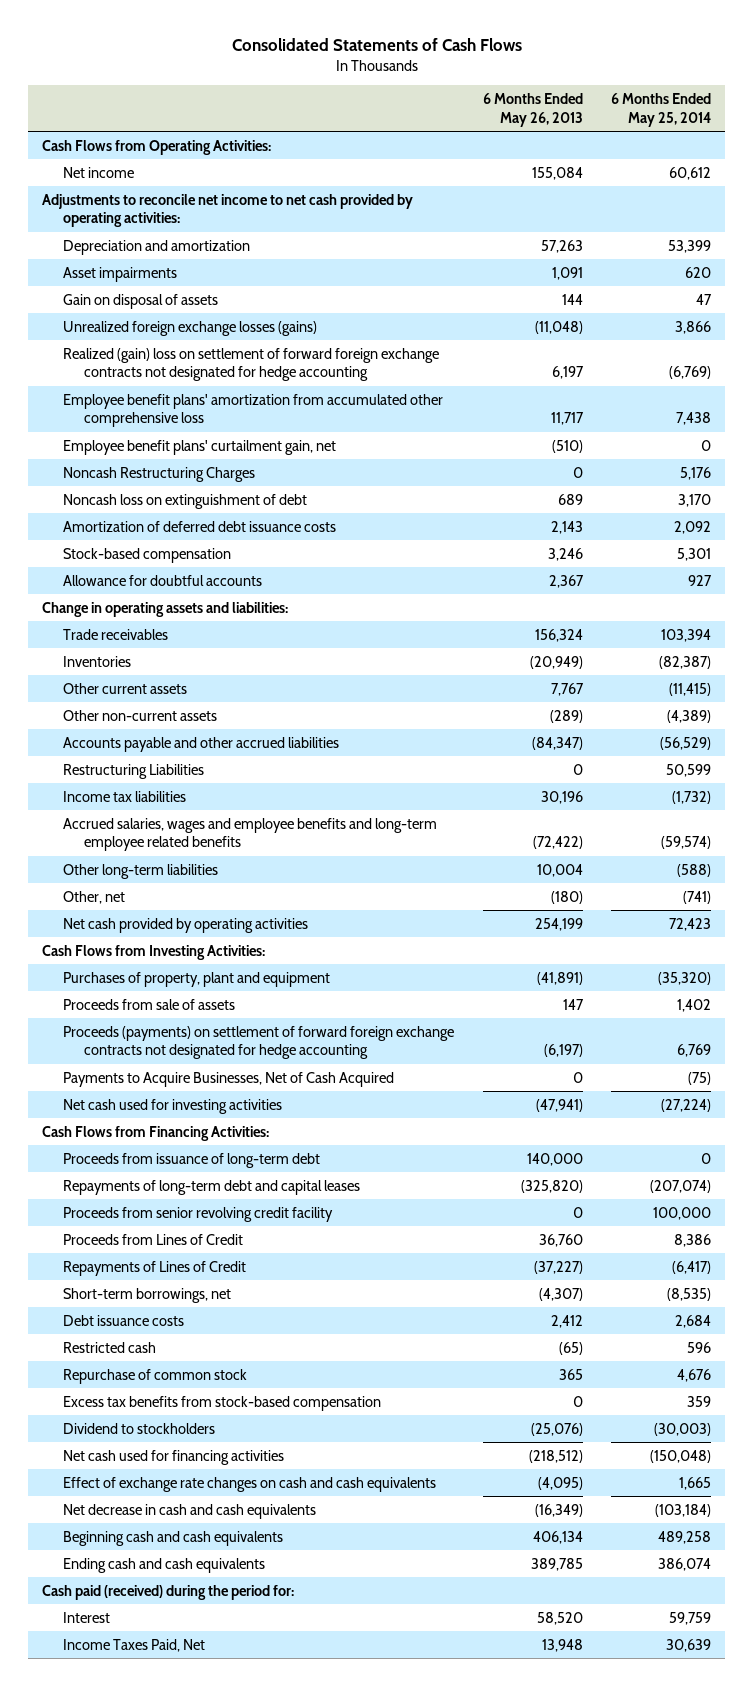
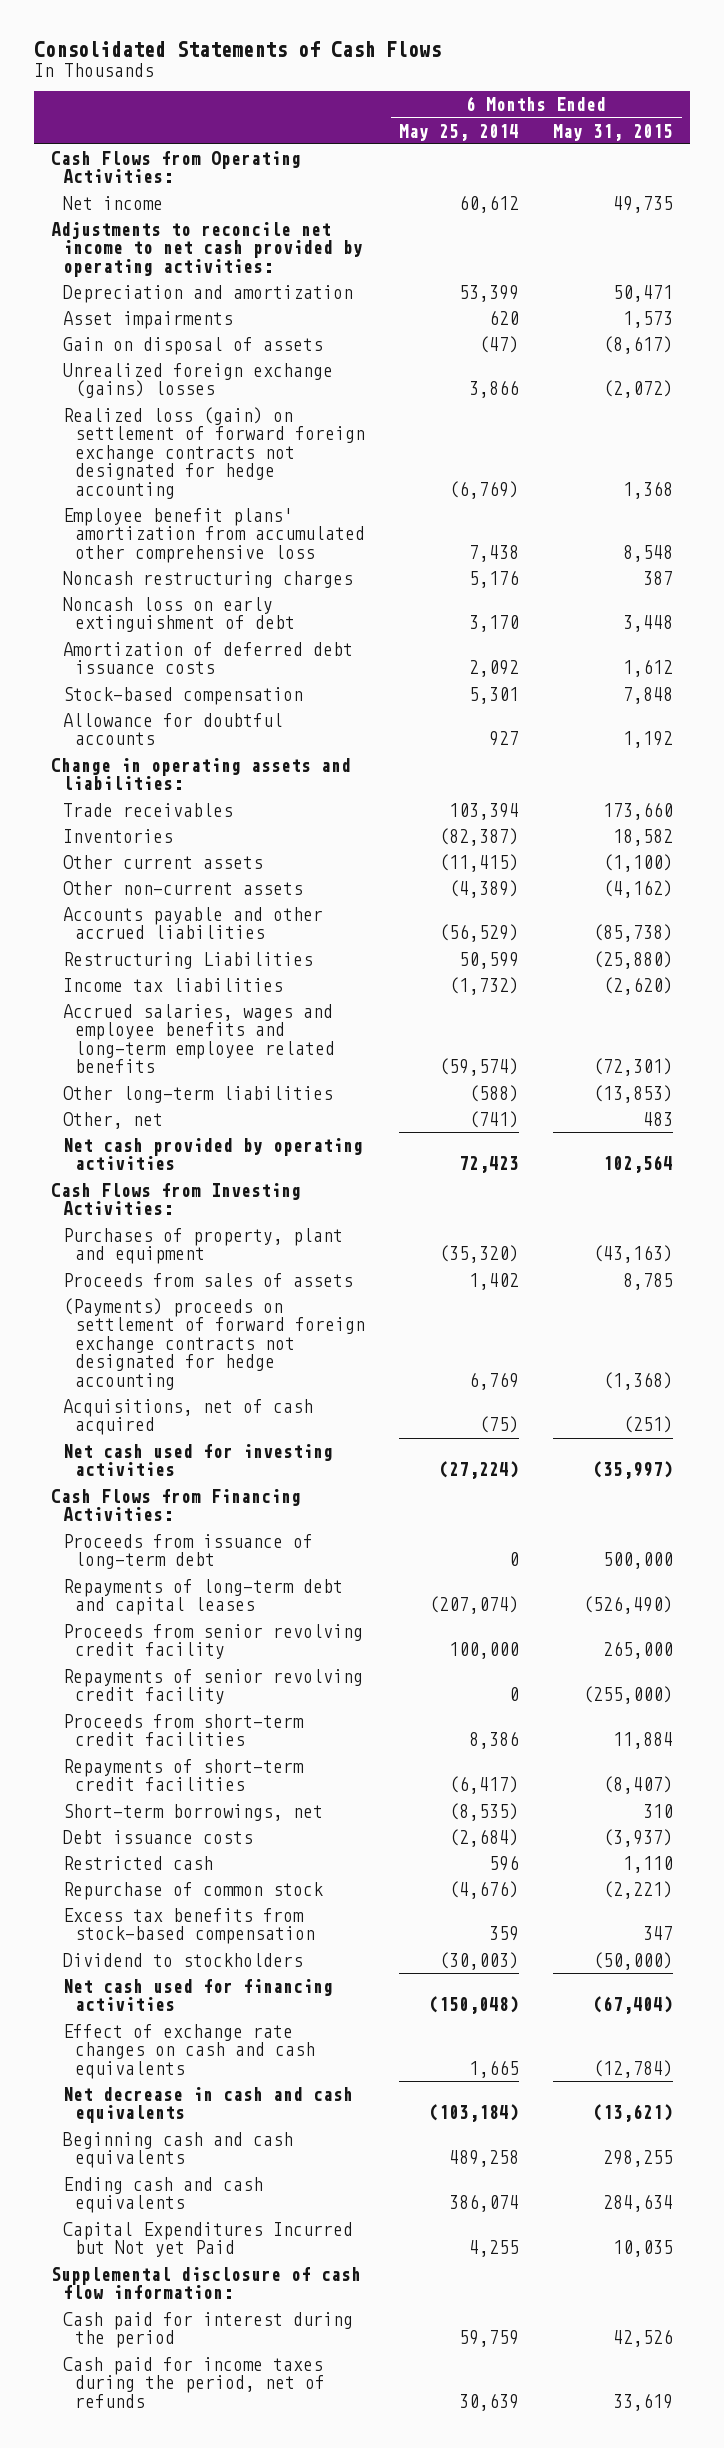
[482,93,583,127] 6 Months Ended May 26, 2013 -> none
none -> [553,123,674,141] May 31, 2015
[695,293,712,305] 47 -> [479,335,520,353] (47)
[63,320,318,336] Unrealized foreign exchange losses (gains) -> [63,362,334,399] Unrealized foreign exchange (gains) losses
[63,347,440,382] Realized (gain) loss on settlement of forward foreign exchange contracts not designated for hedge accounting -> [63,406,366,499] Realized loss (gain) on settlement of forward foreign exchange contracts not designated for hedge accounting
[63,439,337,455] Employee benefit plans' curtailment gain, net -> none
[63,466,256,482] Noncash Restructuring Charges -> [63,570,354,588] Noncash restructuring charges
[63,493,308,509] Noncash loss on extinguishment of debt -> [63,596,296,633] Noncash loss on early extinguishment of debt
[63,998,236,1010] Proceeds from sale of assets -> [63,1272,354,1287] Proceeds from sales of assets
[63,1025,455,1060] Proceeds (payments) on settlement of forward foreign exchange contracts not designated for hedge accounting -> [63,1297,366,1390] (Payments) proceeds on settlement of forward foreign exchange contracts not designated for hedge accounting
[63,1071,395,1087] Payments to Acquire Businesses, Net of Cash Acquired -> [63,1398,314,1436] Acquisitions, net of cash acquired
none -> [63,1668,364,1705] Repayments of senior revolving credit facility
[63,1233,244,1245] Proceeds from Lines of Credit -> [63,1713,305,1747] Proceeds from short-term credit facilities
[63,1260,247,1276] Repayments of Lines of Credit -> [63,1758,305,1792] Repayments of short-term credit facilities
[674,1314,711,1328] 2,684 -> [449,1828,520,1847] (2,684)
[676,1368,711,1382] 4,676 -> [449,1880,520,1899] (4,676)
[42,1584,295,1600] Cash paid (received) during the period for: -> none
none -> [63,2221,354,2258] Capital Expenditures Incurred but Not yet Paid
none -> [50,2266,361,2300] Supplemental disclosure of cash flow information:
[63,1611,111,1623] Interest -> [63,2311,354,2349] Cash paid for interest during the period
[63,1638,206,1652] Income Taxes Paid, Net -> [63,2356,326,2408] Cash paid for income taxes during the period, net of refunds

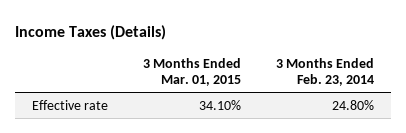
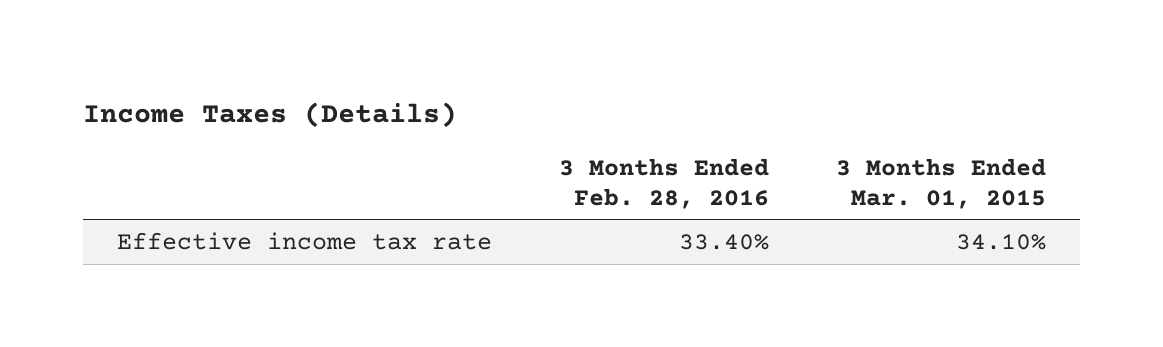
[276,58,375,87] 3 Months Ended Feb. 23, 2014 -> none
none -> [558,158,769,209] 3 Months Ended Feb. 28, 2016
[32,99,109,110] Effective rate -> [116,231,492,250] Effective income tax rate

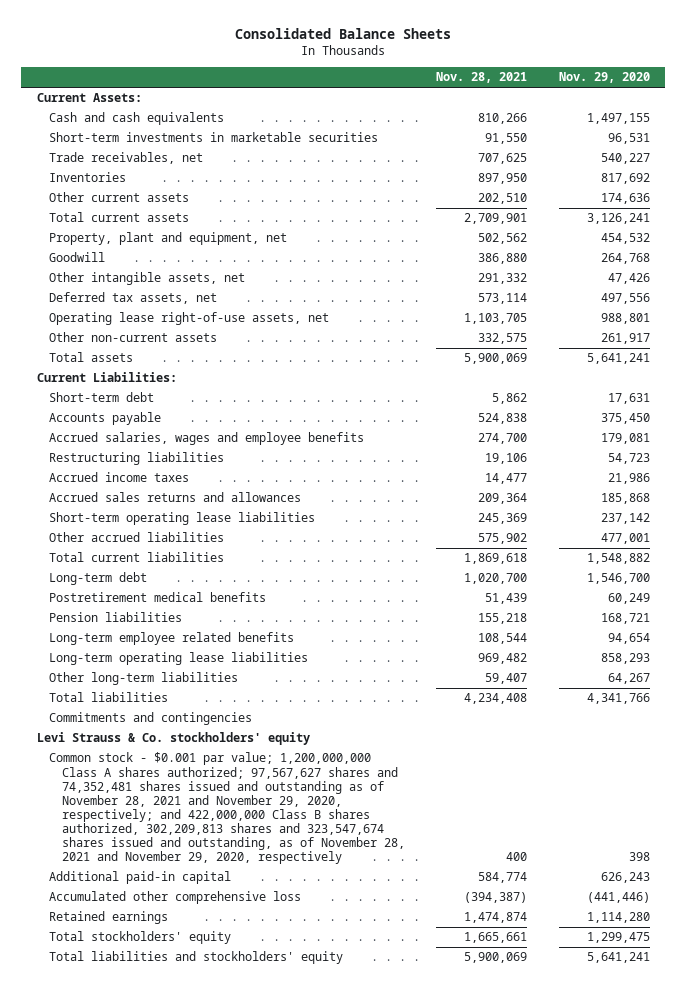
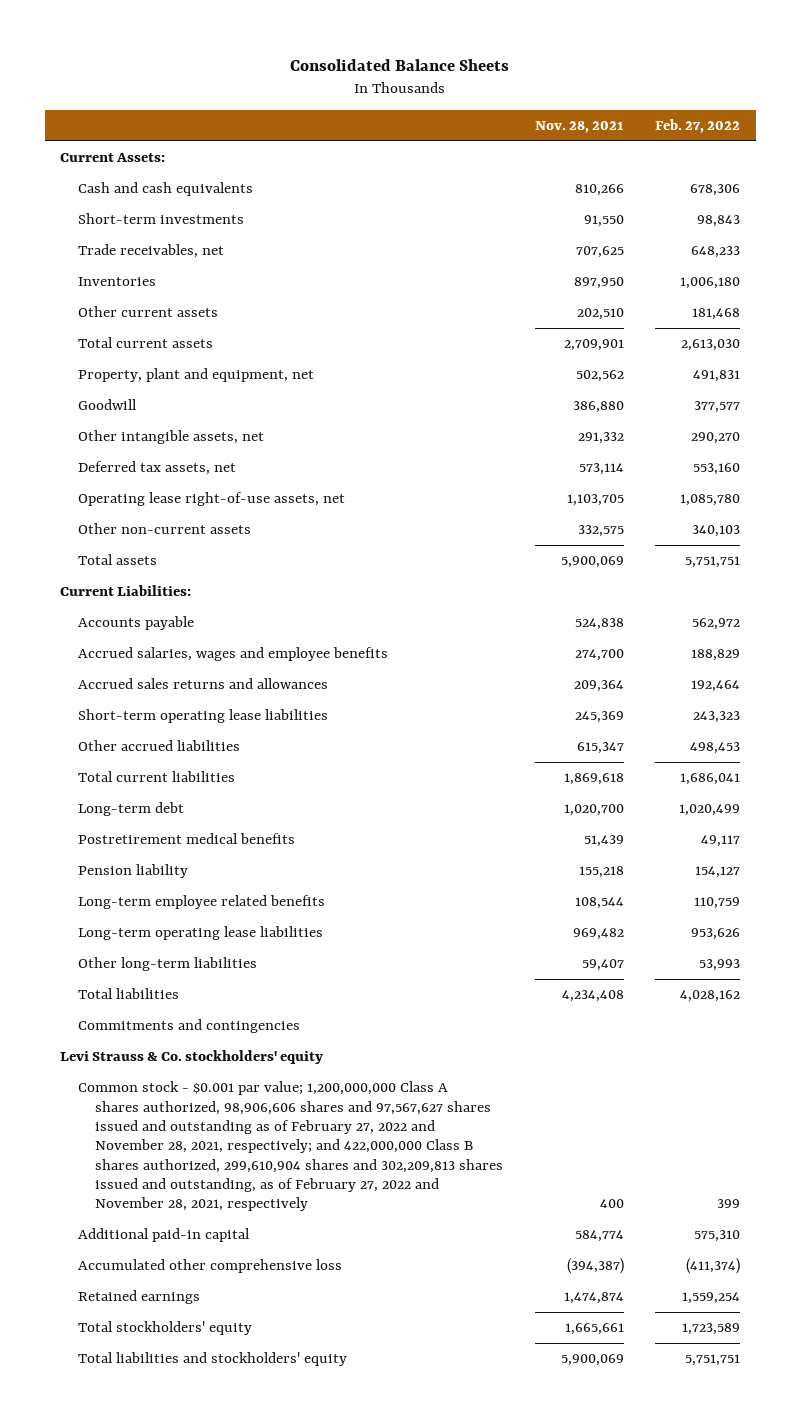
[558,72,650,84] Nov. 29, 2020 -> none
none -> [655,119,741,134] Feb. 27, 2022
[49,132,379,143] Short-term investments in marketable securities -> [77,213,244,225] Short-term investments
[49,392,155,403] Short-term debt -> none
[49,452,225,466] Restructuring liabilities -> none
[49,472,190,483] Accrued income taxes -> none
[478,533,528,545] 575,902 -> [576,742,624,755] 615,347
[49,612,183,623] Pension liabilities -> [77,864,188,879] Pension liability
[49,752,405,865] Common stock - $0.001 par value; 1,200,000,000 Class A shares authorized; 97,567,627 shares and 74,352,481 shares issued and outstanding as of November 28, 2021 and November 29, 2020, respectively; and 422,000,000 Class B shares authorized, 302,209,813 shares and 323,547,674 shares issued and outstanding, as of November 28, 2021 and November 29, 2020, respectively -> [77,1081,504,1212] Common stock - $0.001 par value; 1,200,000,000 Class A shares authorized, 98,906,606 shares and 97,567,627 shares issued and outstanding as of February 27, 2022 and November 28, 2021, respectively; and 422,000,000 Class B shares authorized, 299,610,904 shares and 302,209,813 shares issued and outstanding, as of February 27, 2022 and November 28, 2021, respectively

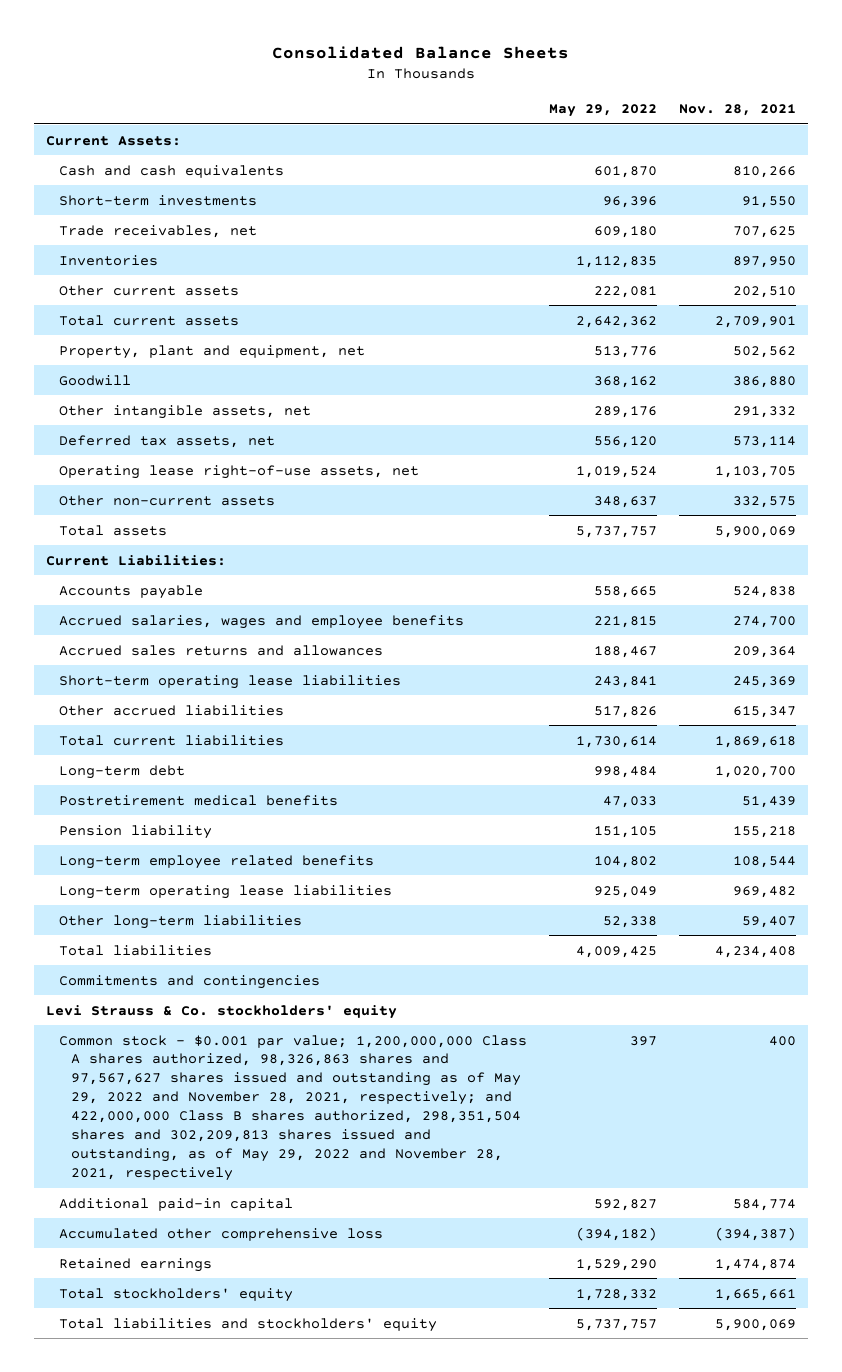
[655,119,741,134] Feb. 27, 2022 -> none
none -> [548,104,657,118] May 29, 2022
[77,1081,504,1212] Common stock - $0.001 par value; 1,200,000,000 Class A shares authorized, 98,906,606 shares and 97,567,627 shares issued and outstanding as of February 27, 2022 and November 28, 2021, respectively; and 422,000,000 Class B shares authorized, 299,610,904 shares and 302,209,813 shares issued and outstanding, as of February 27, 2022 and November 28, 2021, respectively -> [58,1034,527,1181] Common stock - $0.001 par value; 1,200,000,000 Class A shares authorized, 98,326,863 shares and 97,567,627 shares issued and outstanding as of May 29, 2022 and November 28, 2021, respectively; and 422,000,000 Class B shares authorized, 298,351,504 shares and 302,209,813 shares issued and outstanding, as of May 29, 2022 and November 28, 2021, respectively

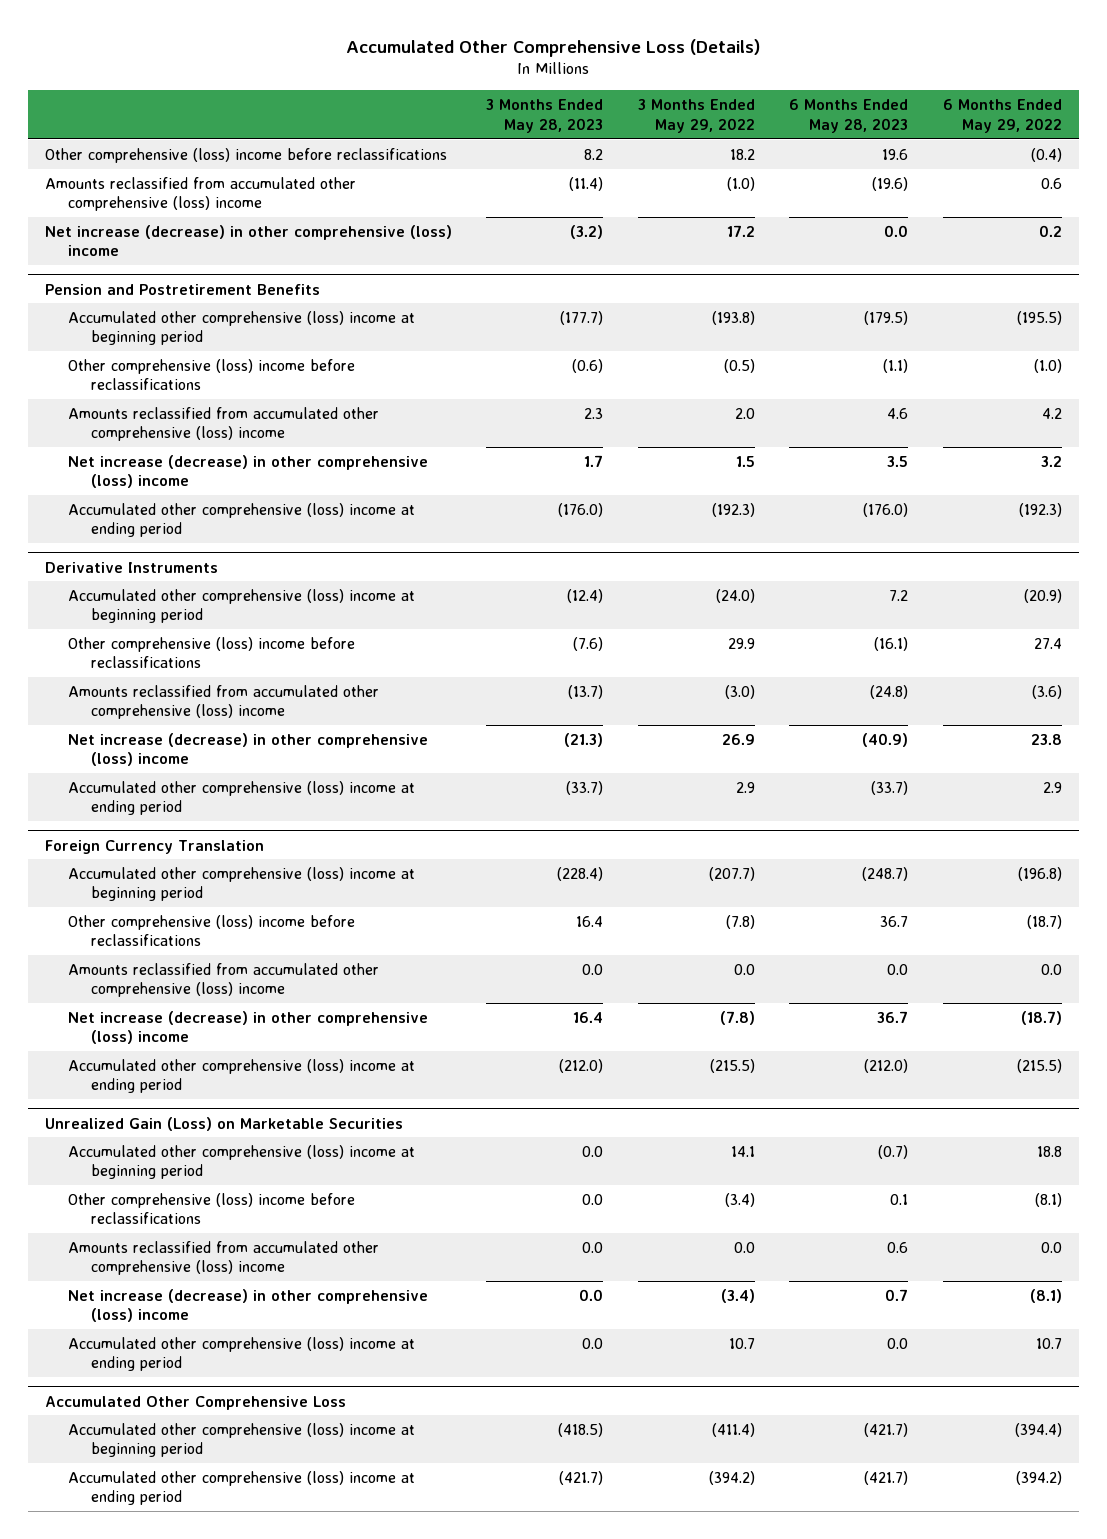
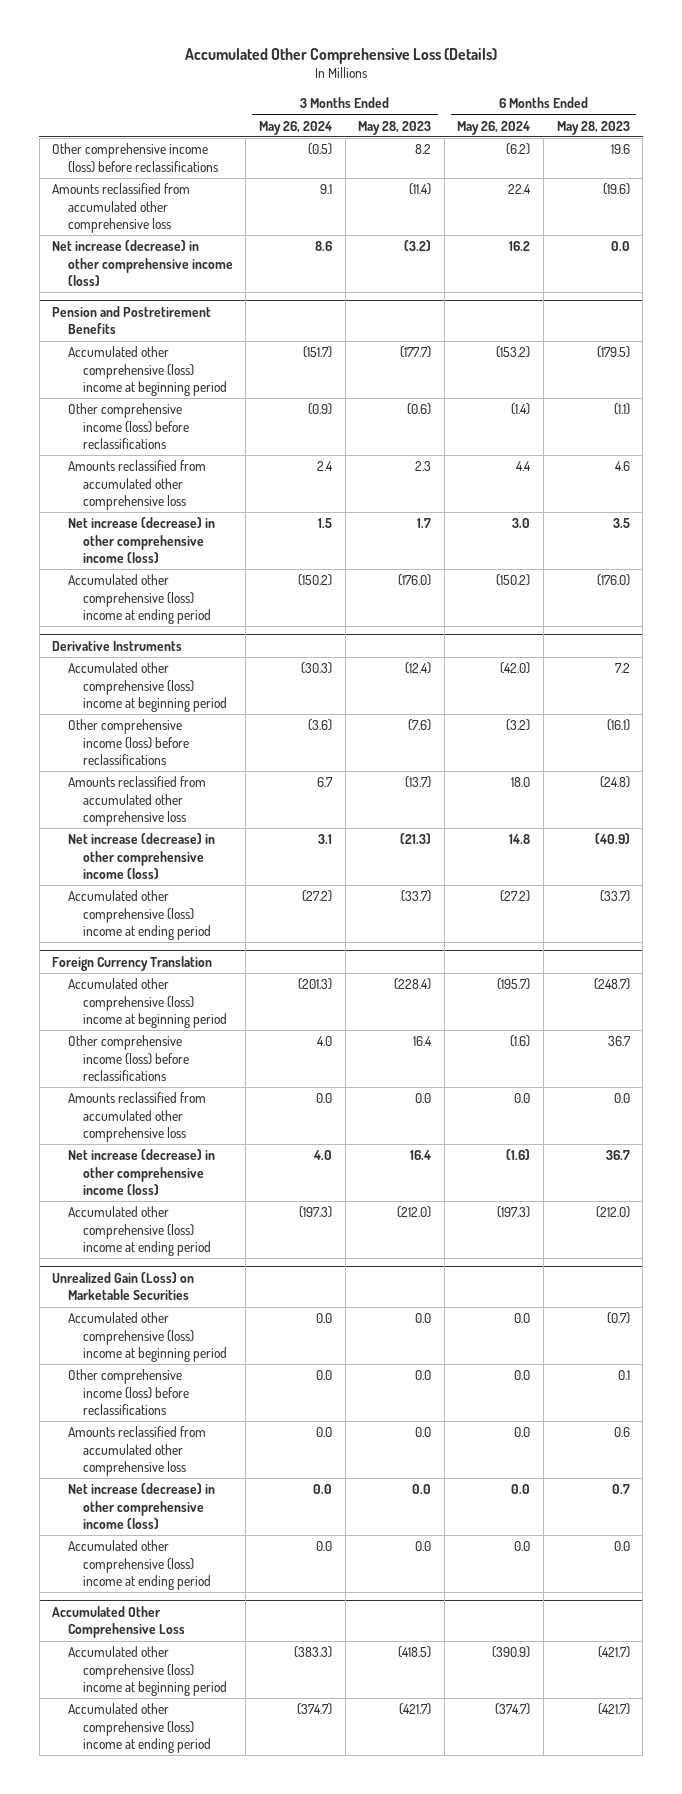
[637,99,755,133] 3 Months Ended May 29, 2022 -> none
[942,99,1062,133] 6 Months Ended May 29, 2022 -> none
none -> [258,120,332,135] May 26, 2024
none -> [457,120,531,135] May 26, 2024
[44,147,447,163] Other comprehensive (loss) income before reclassifications -> [52,143,218,173] Other comprehensive income (loss) before reclassifications
[44,176,356,212] Amounts reclassified from accumulated other comprehensive (loss) income -> [52,183,191,234] Amounts reclassified from accumulated other comprehensive loss
[44,224,452,257] Net increase (decrease) in other comprehensive (loss) income -> [52,240,233,287] Net increase (decrease) in other comprehensive income (loss)
[67,358,355,391] Other comprehensive (loss) income before reclassifications -> [67,403,189,450] Other comprehensive income (loss) before reclassifications
[67,406,379,442] Amounts reclassified from accumulated other comprehensive (loss) income -> [67,460,206,511] Amounts reclassified from accumulated other comprehensive loss
[67,454,428,489] Net increase (decrease) in other comprehensive (loss) income -> [67,517,215,564] Net increase (decrease) in other comprehensive income (loss)
[67,636,355,669] Other comprehensive (loss) income before reclassifications -> [67,719,189,766] Other comprehensive income (loss) before reclassifications
[67,684,379,720] Amounts reclassified from accumulated other comprehensive (loss) income -> [67,776,206,827] Amounts reclassified from accumulated other comprehensive loss
[67,732,428,767] Net increase (decrease) in other comprehensive (loss) income -> [67,833,215,880] Net increase (decrease) in other comprehensive income (loss)
[67,914,355,947] Other comprehensive (loss) income before reclassifications -> [67,1035,189,1082] Other comprehensive income (loss) before reclassifications
[67,962,379,998] Amounts reclassified from accumulated other comprehensive (loss) income -> [67,1092,206,1143] Amounts reclassified from accumulated other comprehensive loss
[67,1010,428,1045] Net increase (decrease) in other comprehensive (loss) income -> [67,1149,215,1196] Net increase (decrease) in other comprehensive income (loss)
[67,1192,355,1225] Other comprehensive (loss) income before reclassifications -> [67,1369,189,1416] Other comprehensive income (loss) before reclassifications
[67,1240,379,1276] Amounts reclassified from accumulated other comprehensive (loss) income -> [67,1426,206,1477] Amounts reclassified from accumulated other comprehensive loss
[67,1288,428,1323] Net increase (decrease) in other comprehensive (loss) income -> [67,1483,215,1530] Net increase (decrease) in other comprehensive income (loss)

